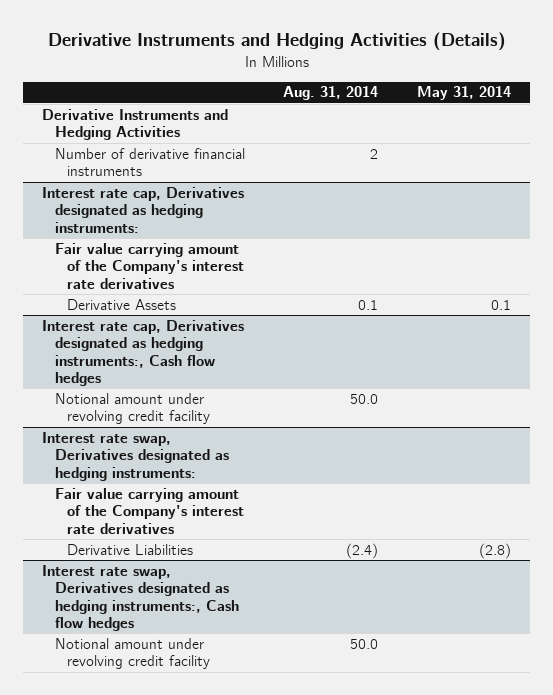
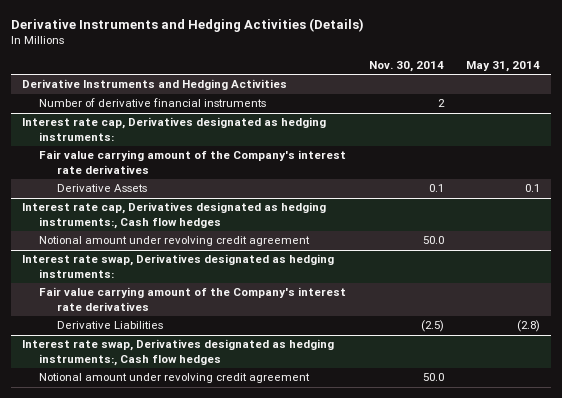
[283,86,379,101] Aug. 31, 2014 -> none
none -> [368,61,444,73] Nov. 30, 2014
[54,392,210,425] Notional amount under revolving credit facility -> [39,236,311,247] Notional amount under revolving credit agreement
[54,637,210,670] Notional amount under revolving credit facility -> [39,373,311,384] Notional amount under revolving credit agreement

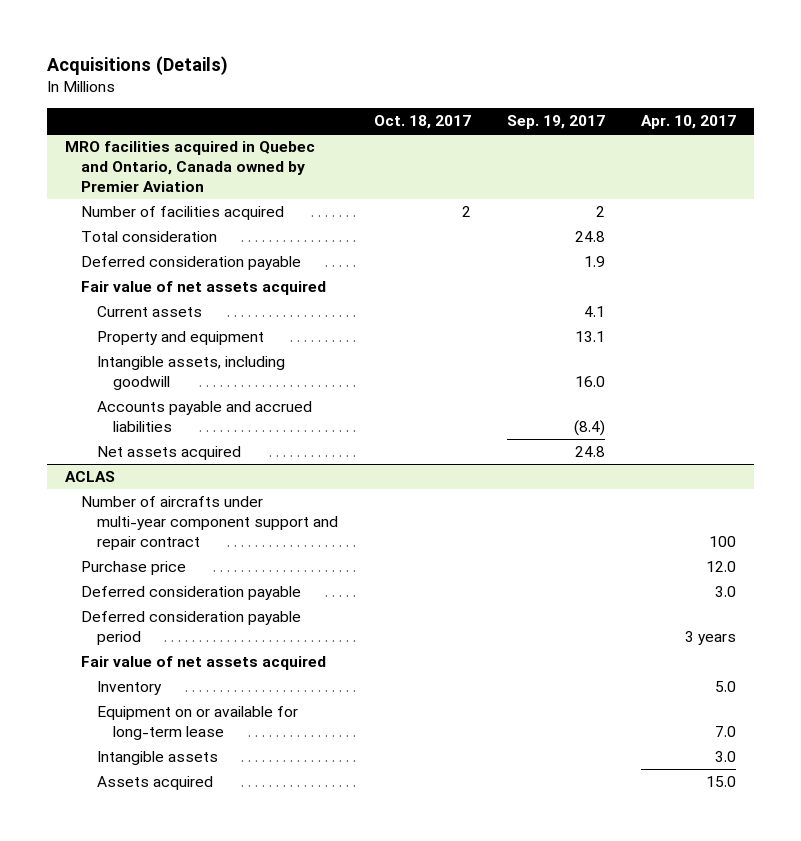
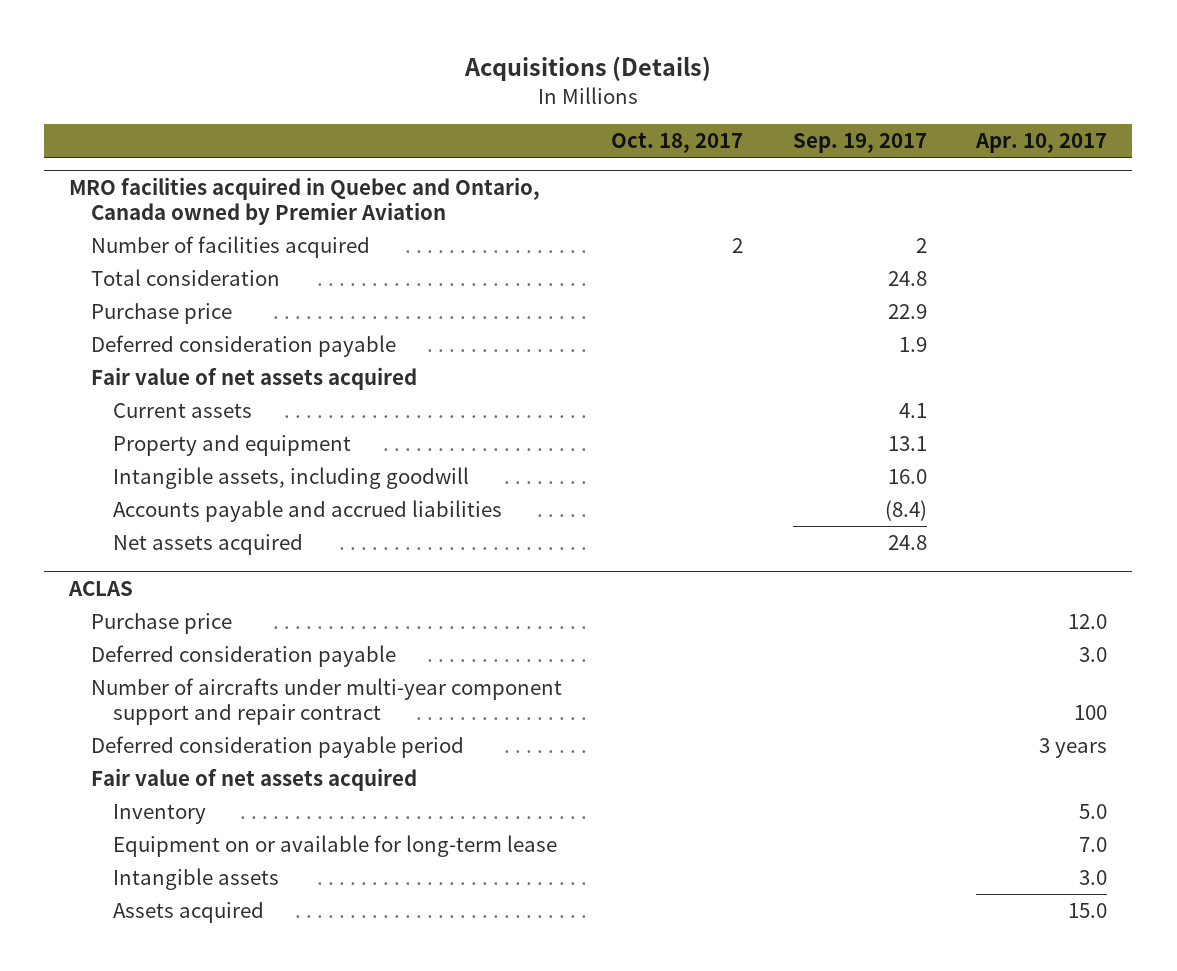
none -> [90,303,232,325] Purchase price
[81,496,339,551] Number of aircrafts under multi-year component support and repair contract -> [90,678,562,726] Number of aircrafts under multi-year component support and repair contract

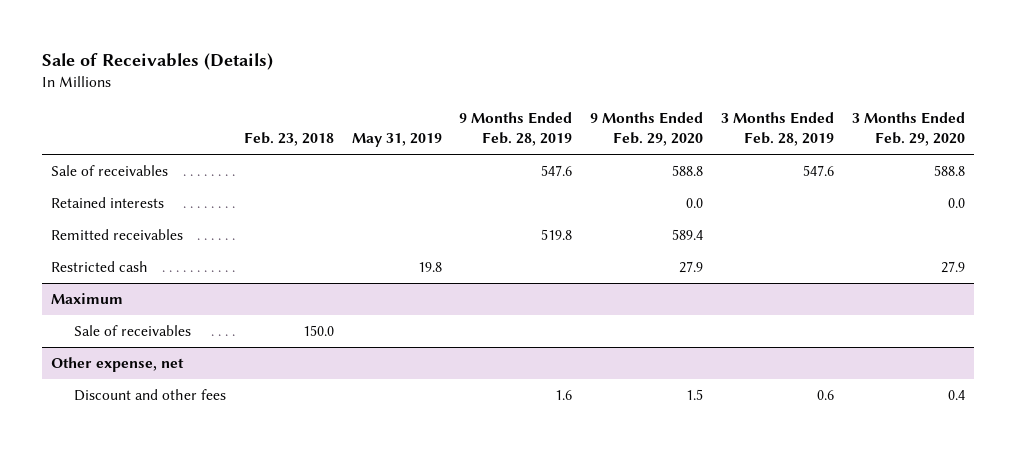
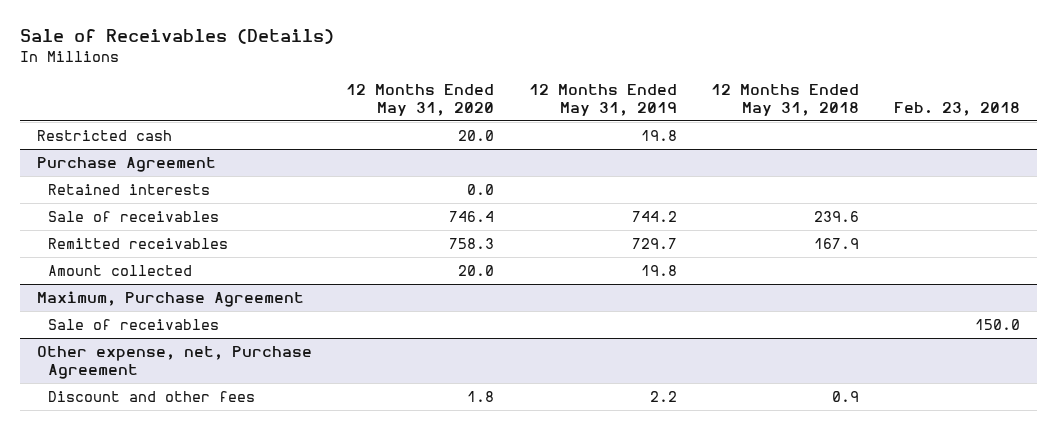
[351,133,442,148] May 31, 2019 -> none
[459,112,573,147] 9 Months Ended Feb. 28, 2019 -> none
[590,112,704,147] 9 Months Ended Feb. 29, 2020 -> none
[720,112,834,147] 3 Months Ended Feb. 28, 2019 -> none
[851,112,965,147] 3 Months Ended Feb. 29, 2020 -> none
none -> [346,83,495,116] 12 Months Ended May 31, 2020
none -> [528,83,677,116] 12 Months Ended May 31, 2019
none -> [711,83,860,116] 12 Months Ended May 31, 2018
[50,164,168,176] Sale of receivables -> none
[50,196,164,208] Retained interests -> none
[50,228,183,240] Remitted receivables -> none
none -> [36,157,216,173] Purchase Agreement
none -> [48,184,211,196] Retained interests
none -> [48,211,220,223] Sale of receivables
none -> [48,238,229,250] Remitted receivables
none -> [48,265,193,277] Amount collected
[50,292,123,304] Maximum -> [36,291,304,308] Maximum, Purchase Agreement
[50,356,184,372] Other expense, net -> [36,346,312,379] Other expense, net, Purchase Agreement

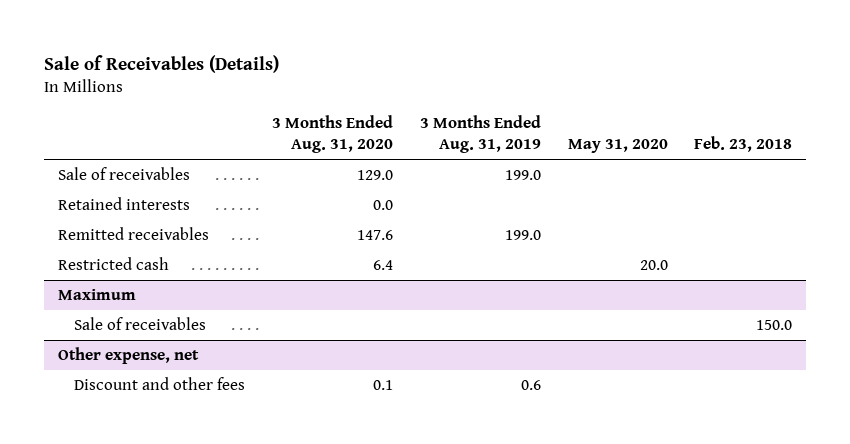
[346,83,495,116] 12 Months Ended May 31, 2020 -> none
[528,83,677,116] 12 Months Ended May 31, 2019 -> none
[711,83,860,116] 12 Months Ended May 31, 2018 -> none
none -> [272,115,394,154] 3 Months Ended Aug. 31, 2020
none -> [419,115,541,154] 3 Months Ended Aug. 31, 2019
none -> [567,139,668,154] May 31, 2020
none -> [57,167,190,181] Sale of receivables
none -> [57,197,190,211] Retained interests
none -> [57,227,209,241] Remitted receivables
[36,157,216,173] Purchase Agreement -> none
[48,184,211,196] Retained interests -> none
[48,211,220,223] Sale of receivables -> none
[48,238,229,250] Remitted receivables -> none
[48,265,193,277] Amount collected -> none
[36,291,304,308] Maximum, Purchase Agreement -> [57,289,136,301] Maximum
[36,346,312,379] Other expense, net, Purchase Agreement -> [57,347,199,365] Other expense, net

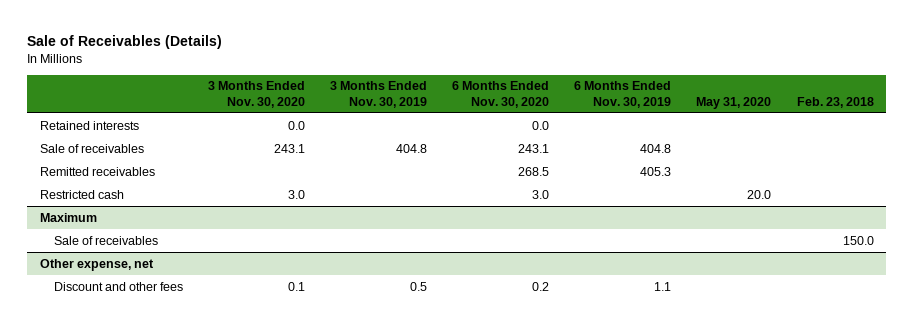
[272,115,394,154] 3 Months Ended Aug. 31, 2020 -> none
[419,115,541,154] 3 Months Ended Aug. 31, 2019 -> none
none -> [207,81,305,108] 3 Months Ended Nov. 30, 2020
none -> [329,81,427,108] 3 Months Ended Nov. 30, 2019
none -> [452,81,550,108] 6 Months Ended Nov. 30, 2020
none -> [574,81,672,108] 6 Months Ended Nov. 30, 2019
[57,167,190,181] Sale of receivables -> [39,143,144,153] Sale of receivables

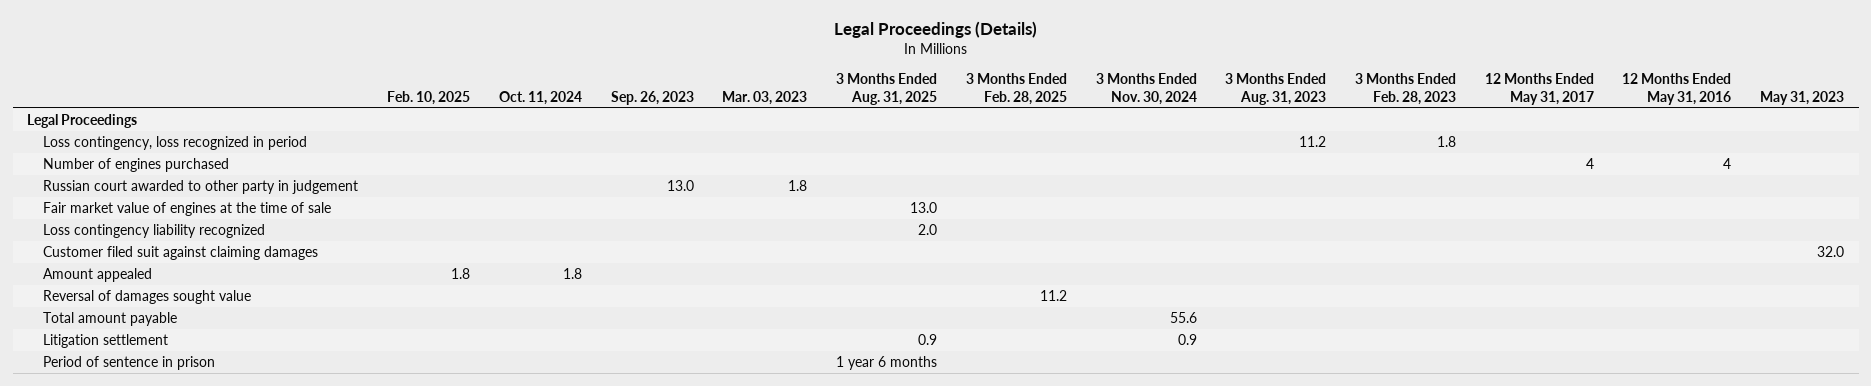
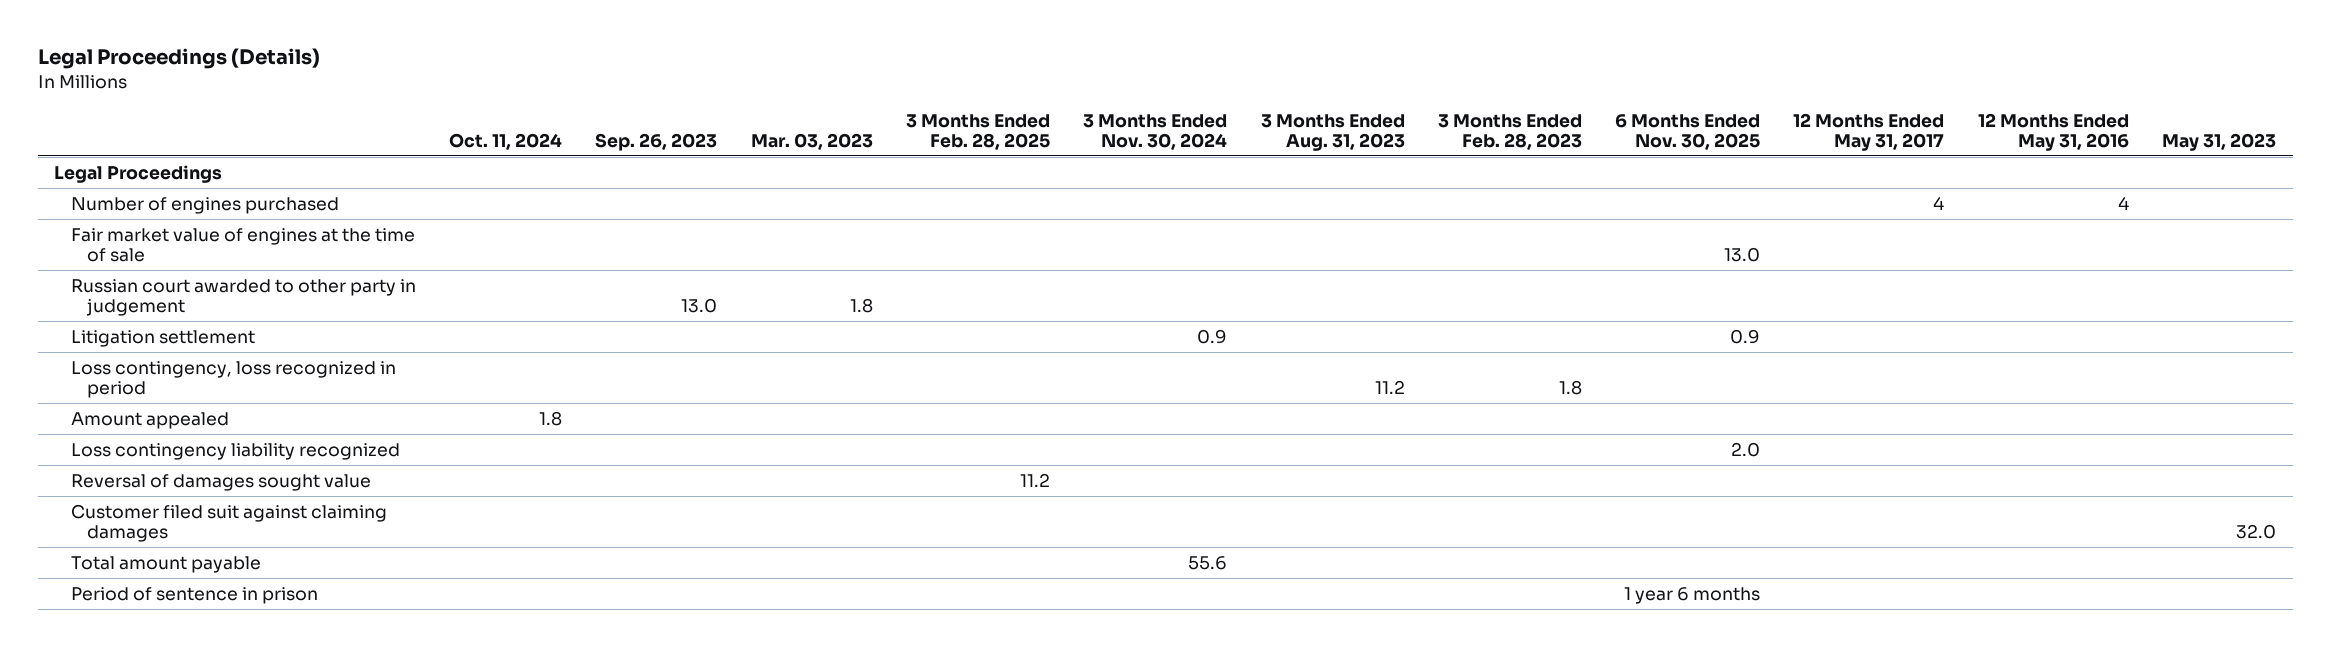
[387,90,471,105] Feb. 10, 2025 -> none
[836,73,938,105] 3 Months Ended Aug. 31, 2025 -> none
none -> [1615,113,1761,150] 6 Months Ended Nov. 30, 2025
[43,180,359,195] Russian court awarded to other party in judgement -> [70,278,416,316] Russian court awarded to other party in judgement
[43,334,169,349] Litigation settlement -> [70,329,255,347] Litigation settlement
[43,136,308,151] Loss contingency, loss recognized in period -> [70,360,396,398] Loss contingency, loss recognized in period
[43,224,266,239] Loss contingency liability recognized -> [70,442,400,460] Loss contingency liability recognized
[43,246,319,261] Customer filed suit against claiming damages -> [70,503,387,542] Customer filed suit against claiming damages

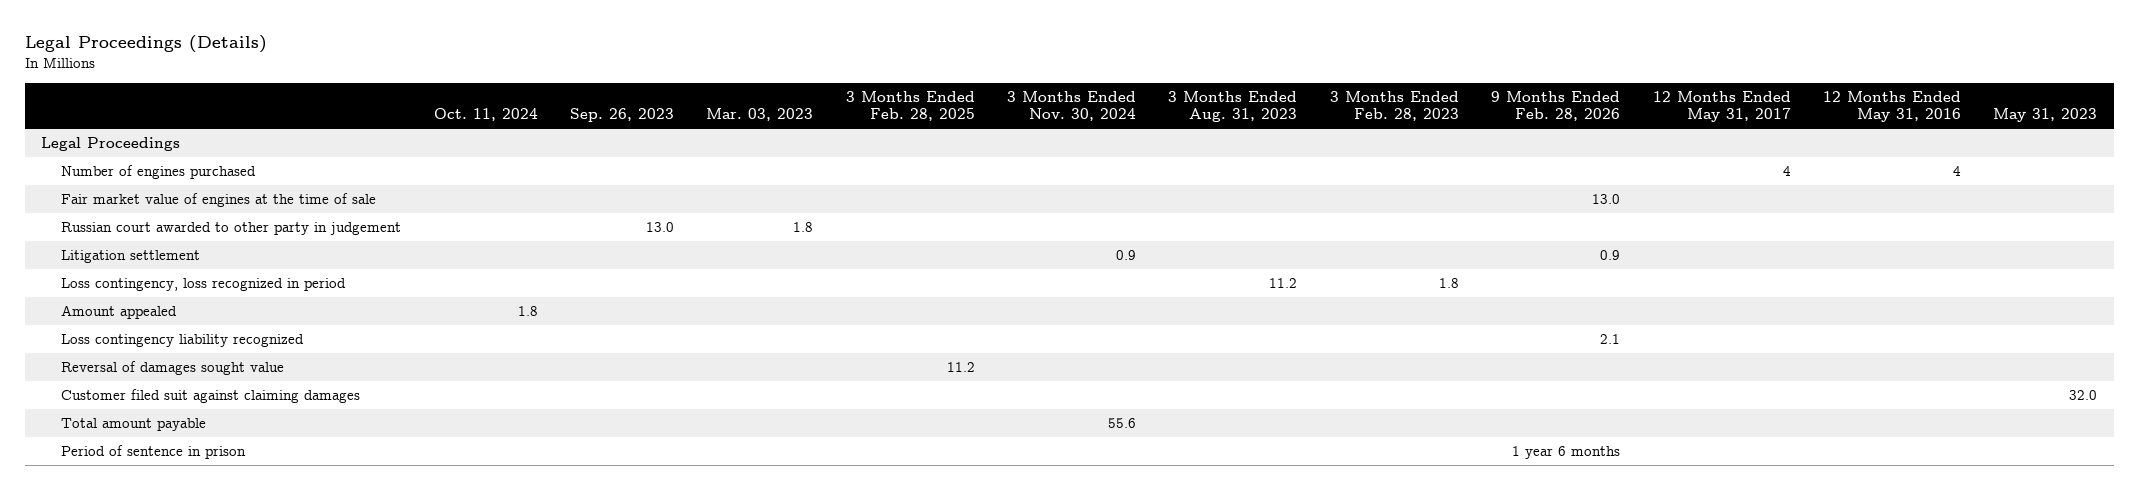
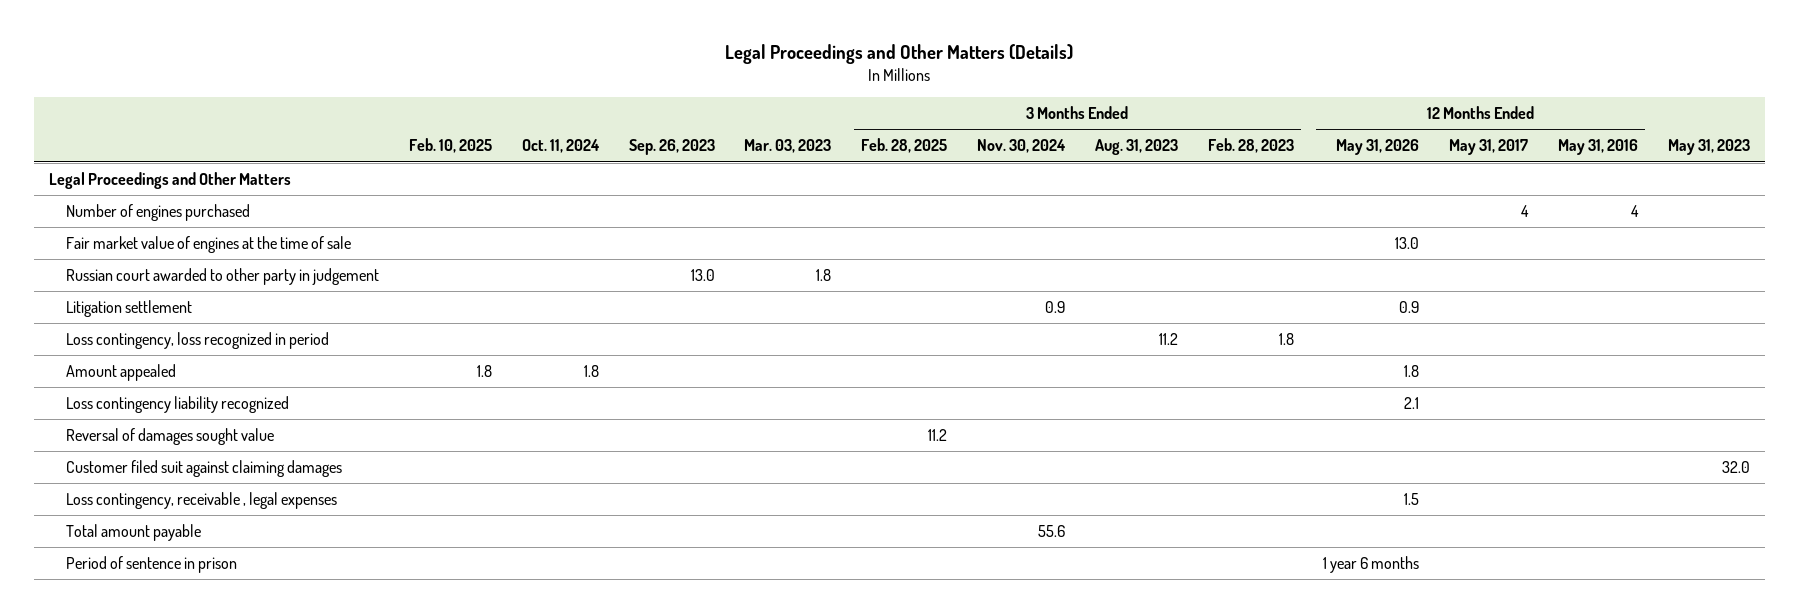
[25,35,268,54] Legal Proceedings (Details) -> [725,43,1074,64] Legal Proceedings and Other Matters (Details)
[1491,91,1621,122] 9 Months Ended Feb. 28, 2026 -> none
none -> [408,138,492,154] Feb. 10, 2025
none -> [1336,139,1420,156] May 31, 2026
[41,137,181,152] Legal Proceedings -> [48,172,291,190] Legal Proceedings and Other Matters
none -> [66,492,338,510] Loss contingency, receivable , legal expenses

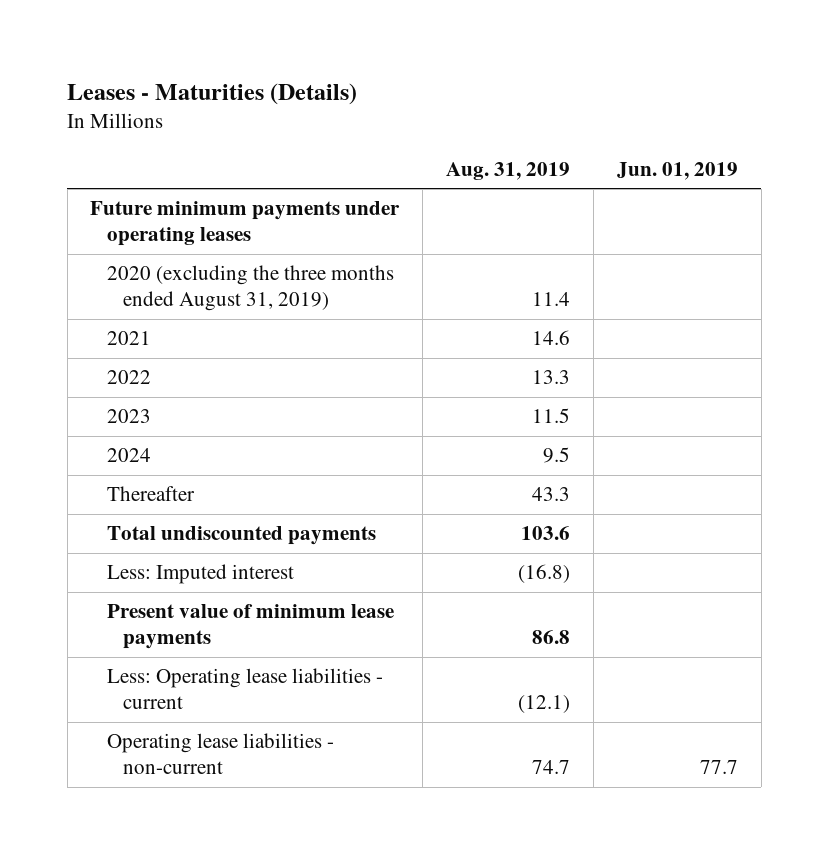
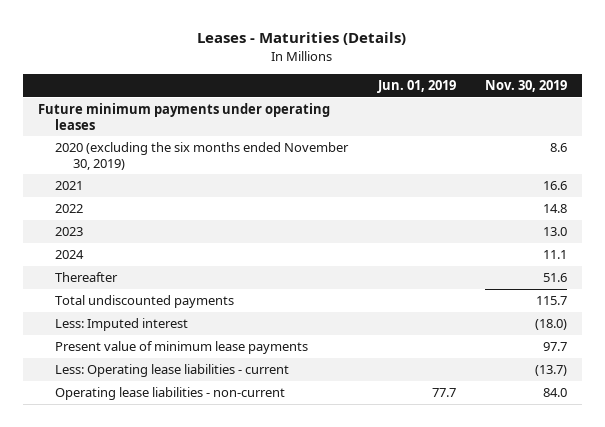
[446,161,571,180] Aug. 31, 2019 -> none
none -> [485,80,568,93] Nov. 30, 2019
[106,265,394,312] 2020 (excluding the three months ended August 31, 2019) -> [55,142,350,170] 2020 (excluding the six months ended November 30, 2019)

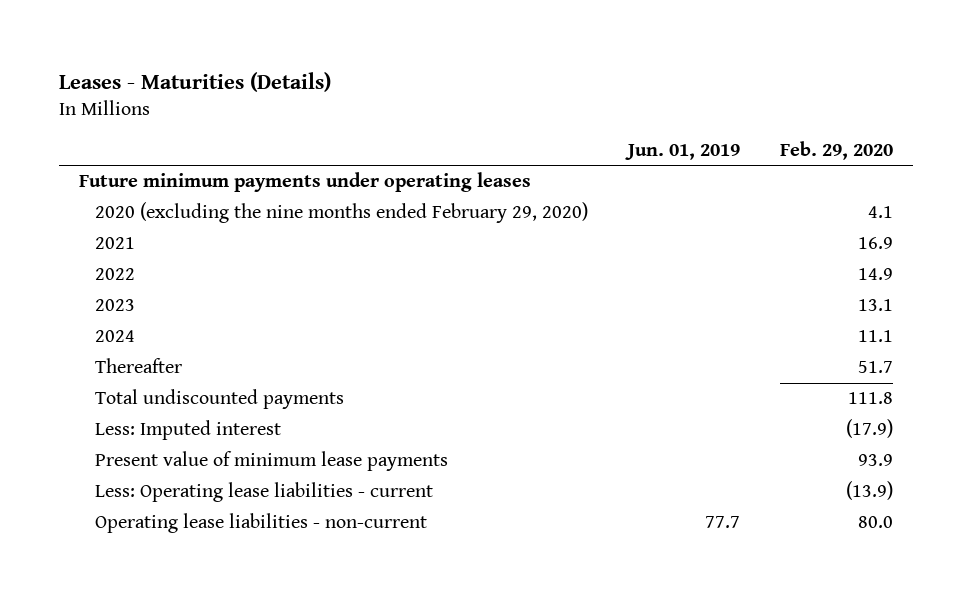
[485,80,568,93] Nov. 30, 2019 -> none
none -> [779,140,893,160] Feb. 29, 2020
[55,142,350,170] 2020 (excluding the six months ended November 30, 2019) -> [95,202,589,224] 2020 (excluding the nine months ended February 29, 2020)

